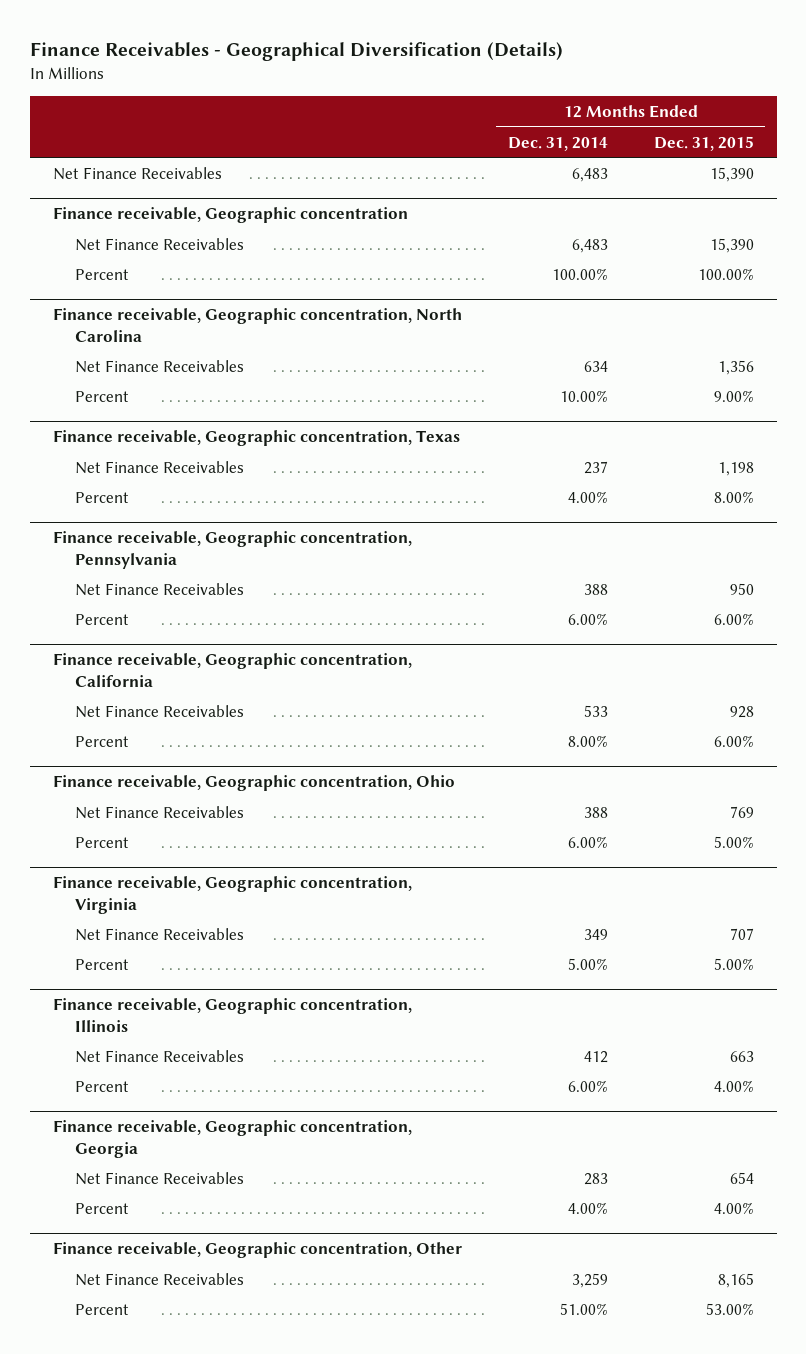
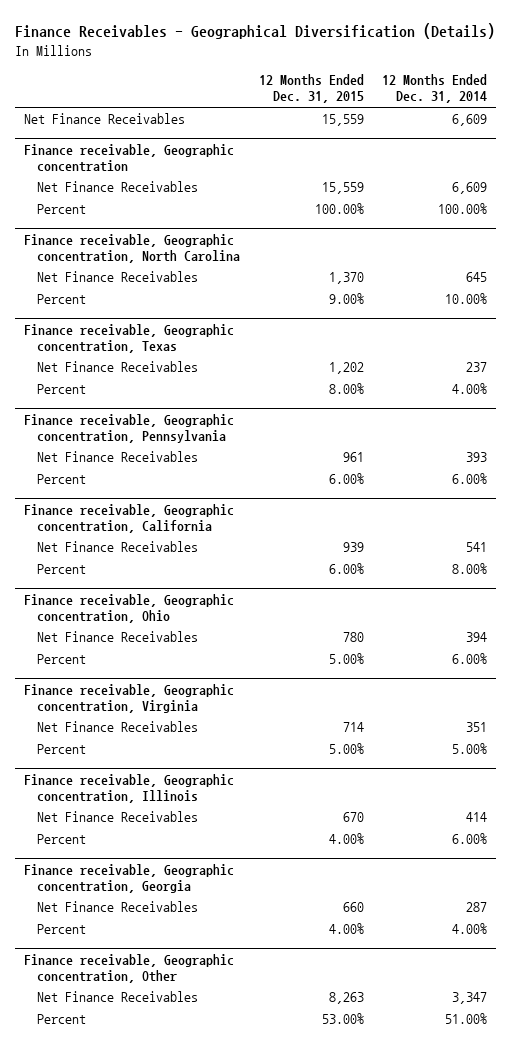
[571,167,608,182] 6,483 -> [451,114,487,127] 6,609
[709,166,754,182] 15,390 -> [321,114,364,127] 15,559
[571,238,608,253] 6,483 -> [451,182,487,195] 6,609
[709,237,754,253] 15,390 -> [321,182,364,195] 15,559
[583,360,608,372] 634 -> [465,272,487,283] 645
[717,359,754,375] 1,356 -> [328,272,364,285] 1,370
[717,461,754,476] 1,198 -> [328,362,364,375] 1,202
[583,583,608,595] 388 -> [465,452,487,463] 393
[729,582,754,595] 950 -> [342,452,364,463] 961
[583,704,608,717] 533 -> [465,542,487,553] 541
[729,705,754,718] 928 -> [342,542,364,553] 939
[583,806,608,818] 388 -> [465,632,487,643] 394
[729,805,754,818] 769 -> [342,632,364,643] 780
[583,928,608,940] 349 -> [465,722,487,733] 351
[729,927,754,940] 707 -> [342,722,364,733] 714
[583,1050,608,1063] 412 -> [465,812,487,823] 414
[729,1050,754,1062] 663 -> [342,812,364,823] 670
[583,1172,608,1185] 283 -> [465,902,487,913] 287
[729,1171,754,1184] 654 -> [342,902,364,913] 660
[571,1272,608,1288] 3,259 -> [451,992,487,1005] 3,347
[717,1272,754,1288] 8,165 -> [328,992,364,1005] 8,263

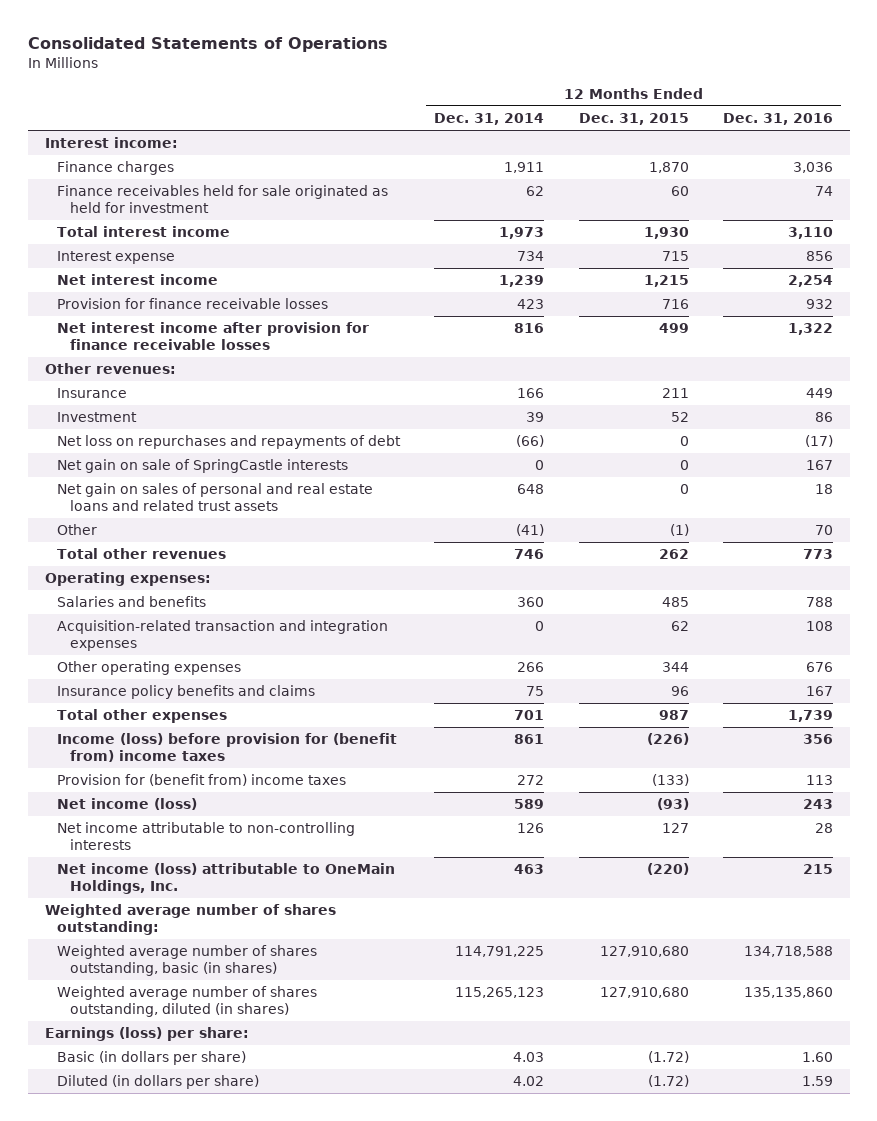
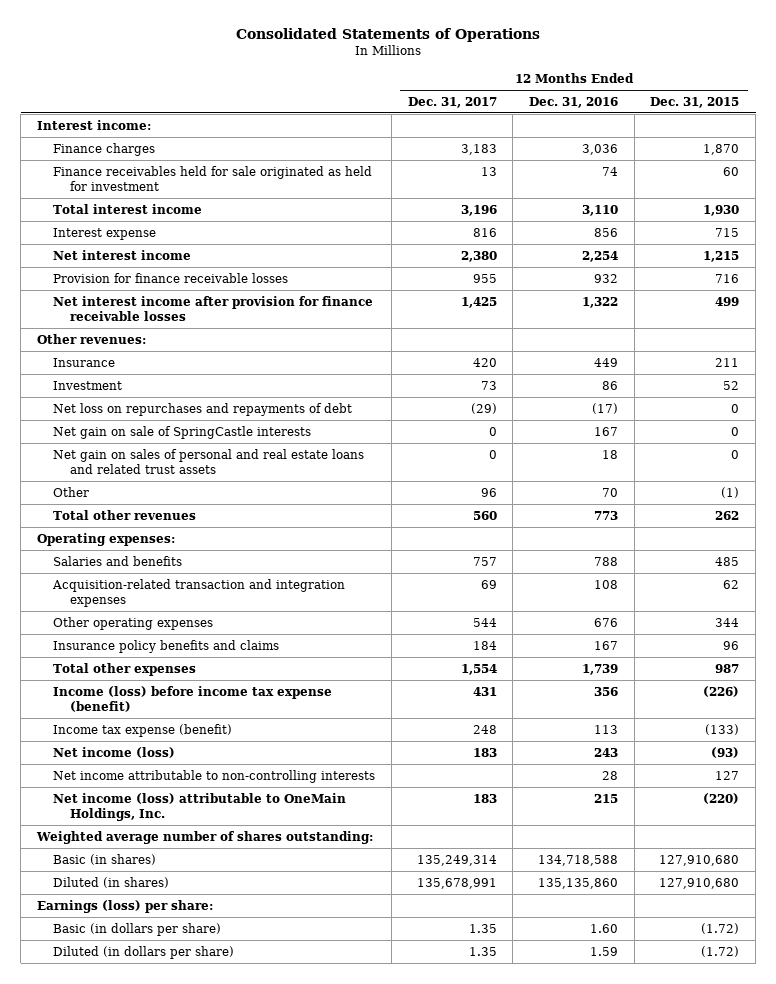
[434,113,545,126] Dec. 31, 2014 -> none
none -> [407,96,497,108] Dec. 31, 2017
[57,733,398,762] Income (loss) before provision for (benefit from) income taxes -> [53,685,333,713] Income (loss) before income tax expense (benefit)
[57,774,347,787] Provision for (benefit from) income taxes -> [53,723,233,737] Income tax expense (benefit)
[57,945,318,976] Weighted average number of shares outstanding, basic (in shares) -> [53,853,157,865] Basic (in shares)
[57,986,318,1017] Weighted average number of shares outstanding, diluted (in shares) -> [53,876,170,888] Diluted (in shares)

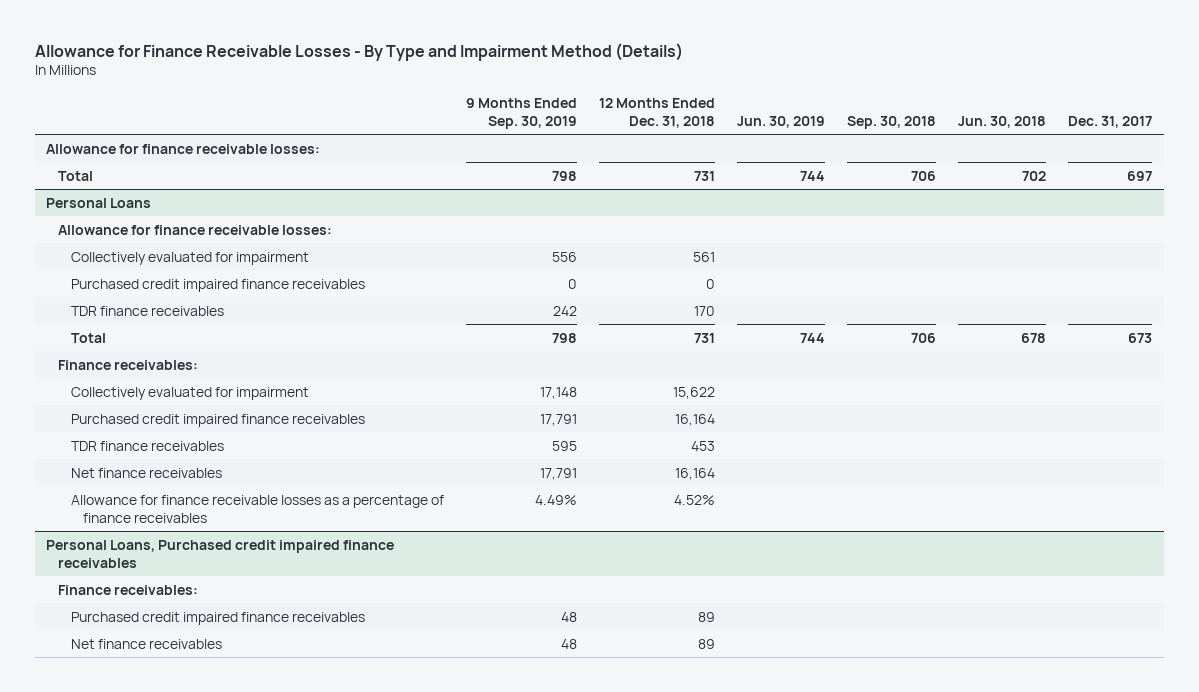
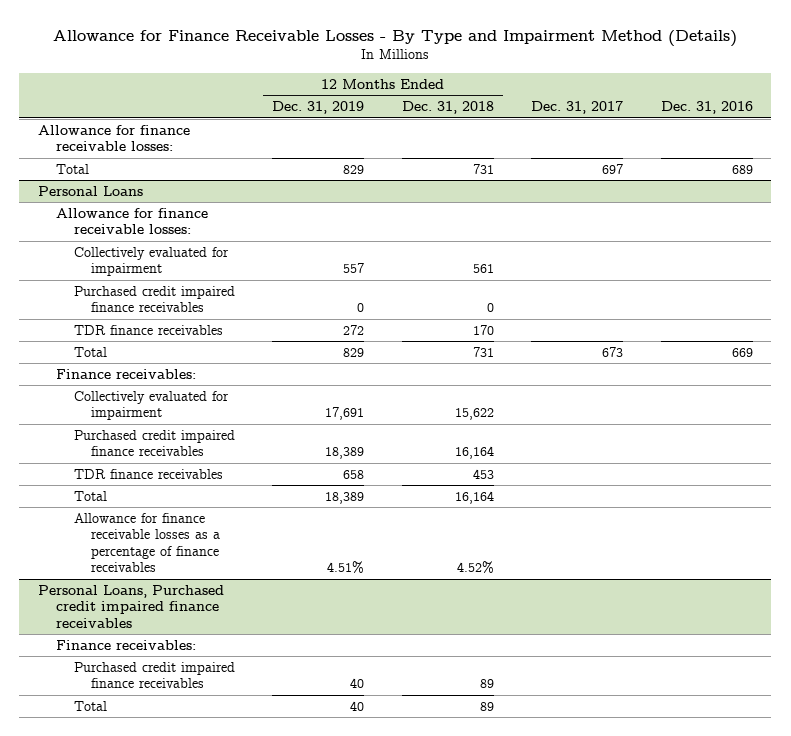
[465,97,577,129] 9 Months Ended Sep. 30, 2019 -> none
[737,115,826,128] Jun. 30, 2019 -> none
[847,115,937,129] Sep. 30, 2018 -> none
[958,115,1047,128] Jun. 30, 2018 -> none
none -> [272,101,365,115] Dec. 31, 2019
none -> [660,101,753,115] Dec. 31, 2016
[70,467,222,478] Net finance receivables -> [73,490,107,501] Total
[70,638,222,649] Net finance receivables -> [73,700,107,711] Total

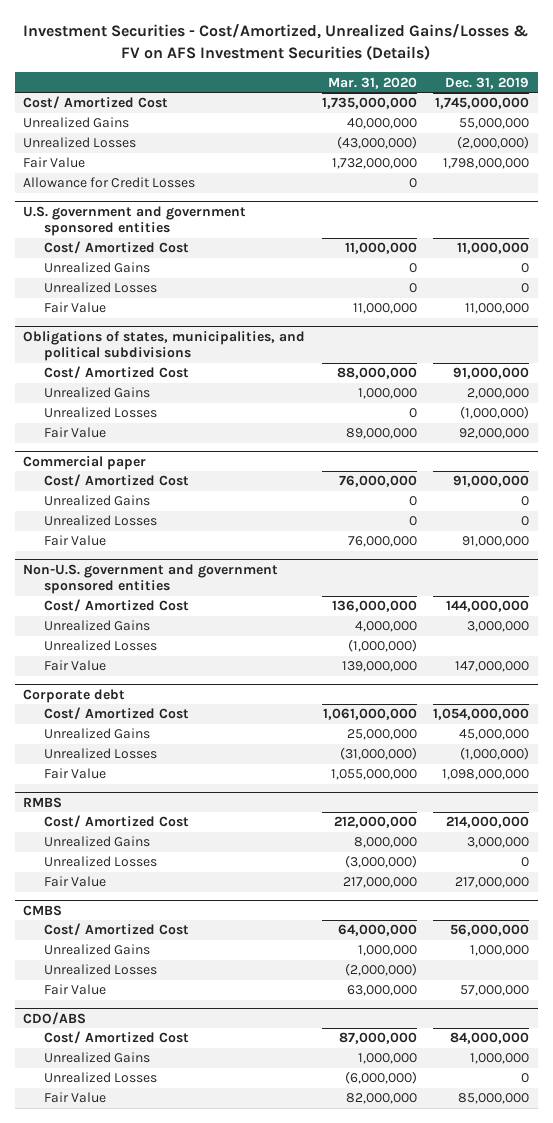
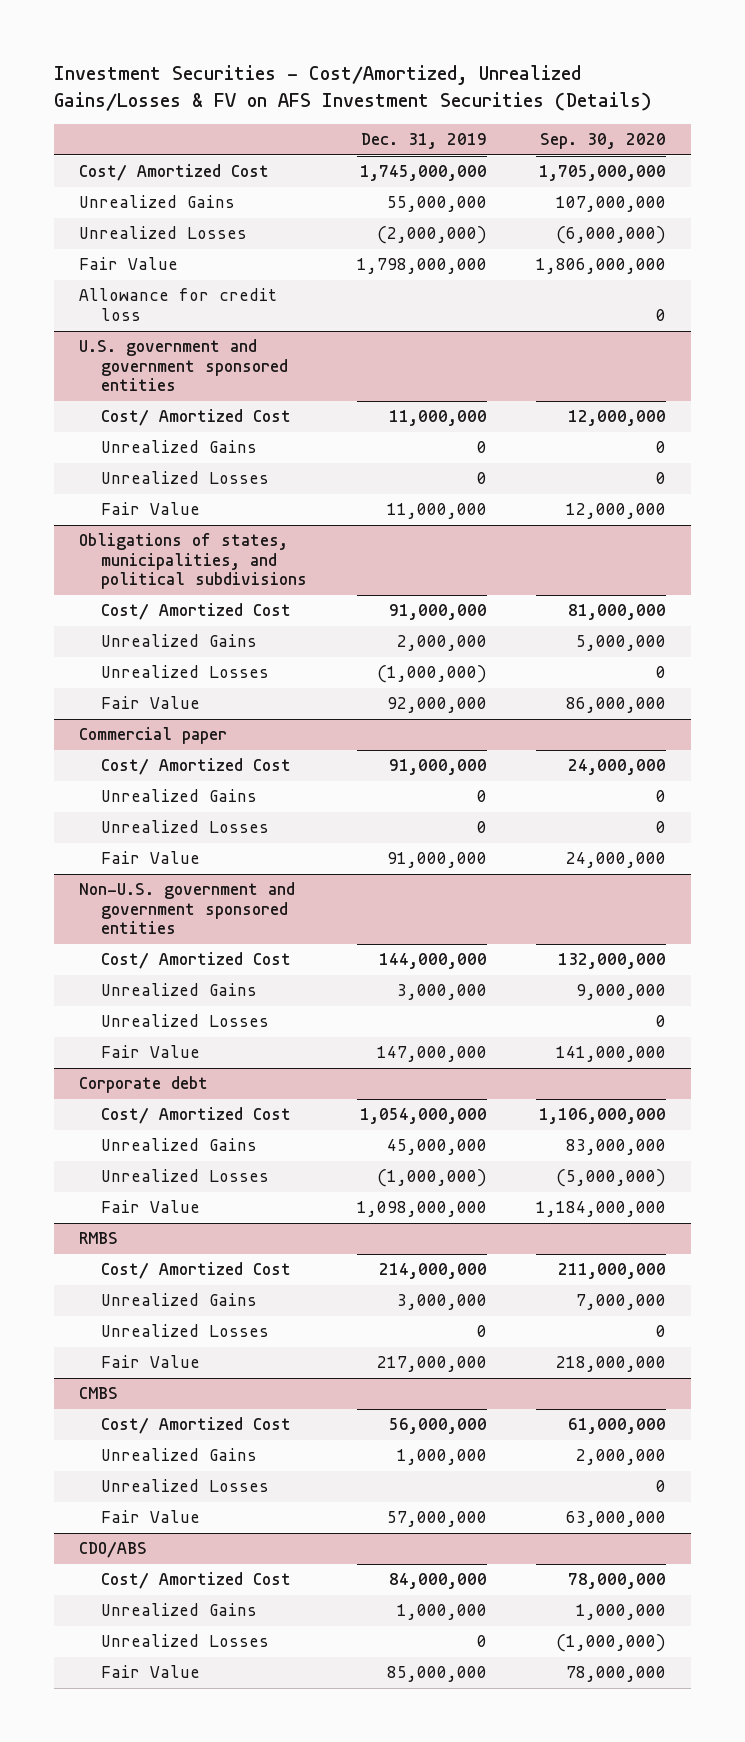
[327,76,417,89] Mar. 31, 2020 -> none
none -> [540,132,667,149] Sep. 30, 2020
[23,177,196,189] Allowance for Credit Losses -> [78,288,277,321] Allowance for credit loss

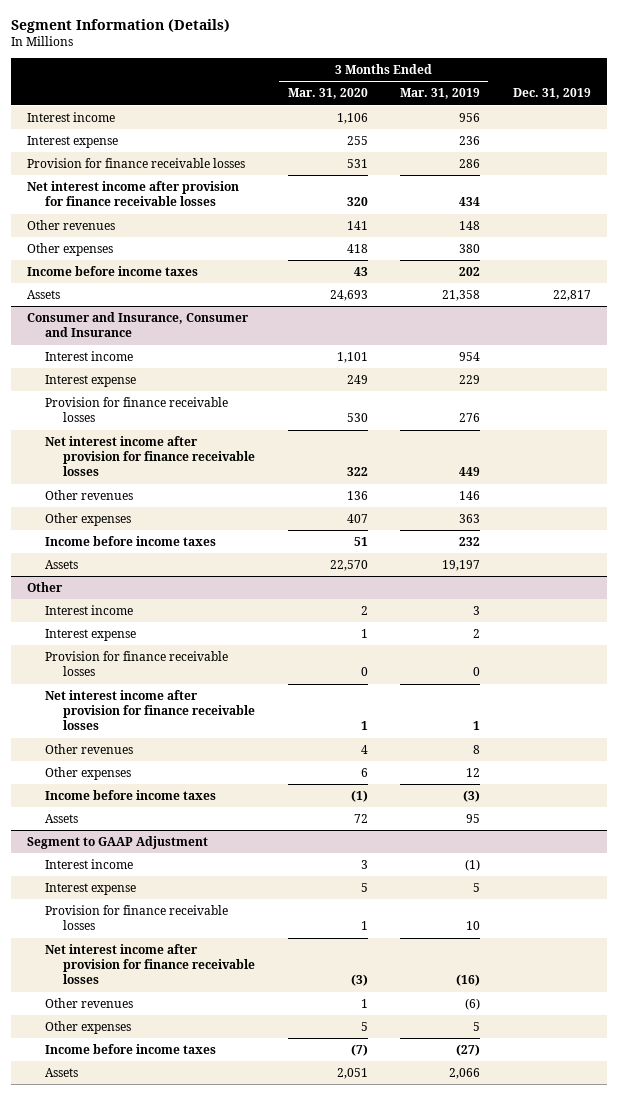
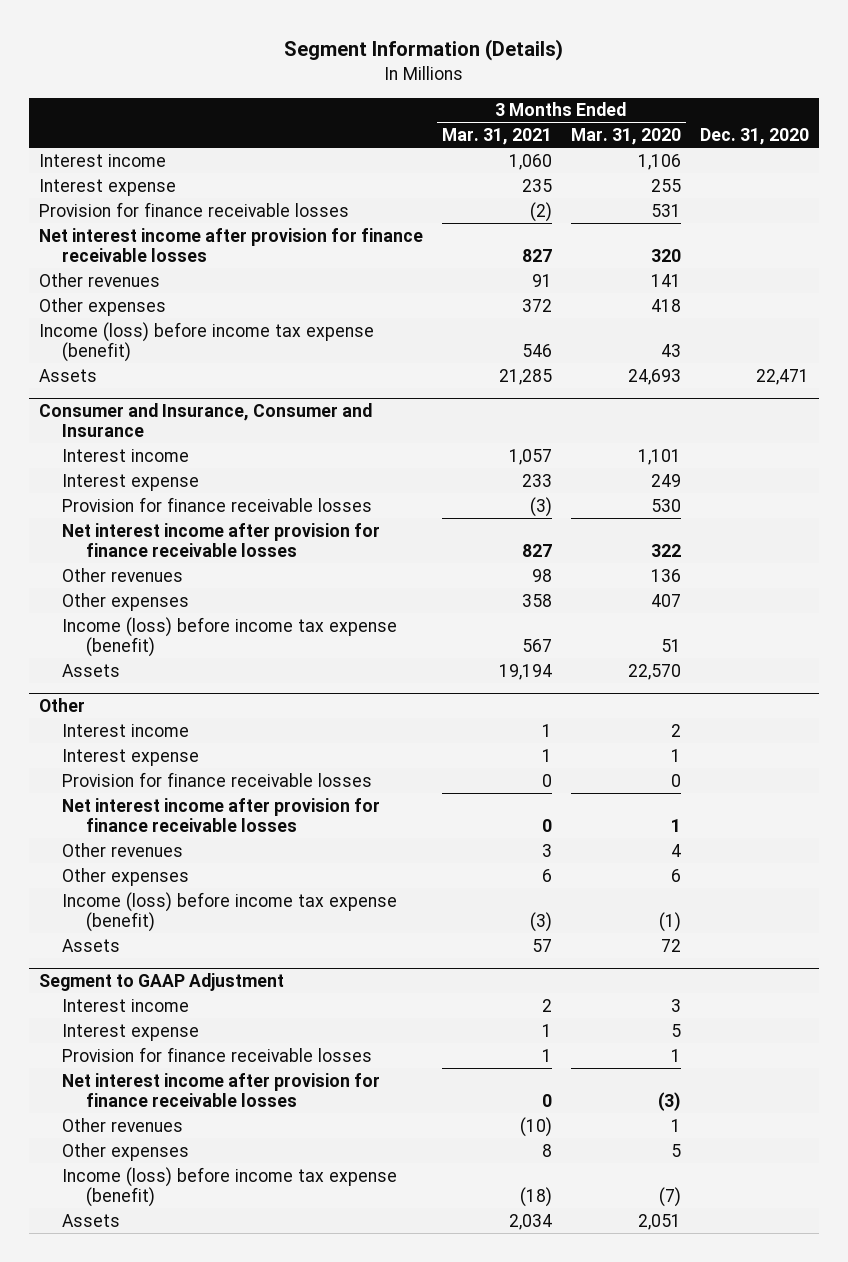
[400,88,481,100] Mar. 31, 2019 -> none
[512,88,591,100] Dec. 31, 2019 -> none
none -> [441,127,552,145] Mar. 31, 2021
none -> [700,127,810,145] Dec. 31, 2020
[27,266,199,277] Income before income taxes -> [38,321,374,363] Income (loss) before income tax expense (benefit)
[45,536,217,547] Income before income taxes -> [62,616,398,658] Income (loss) before income tax expense (benefit)
[45,790,217,801] Income before income taxes -> [62,891,398,933] Income (loss) before income tax expense (benefit)
[45,1044,217,1055] Income before income taxes -> [62,1166,398,1208] Income (loss) before income tax expense (benefit)

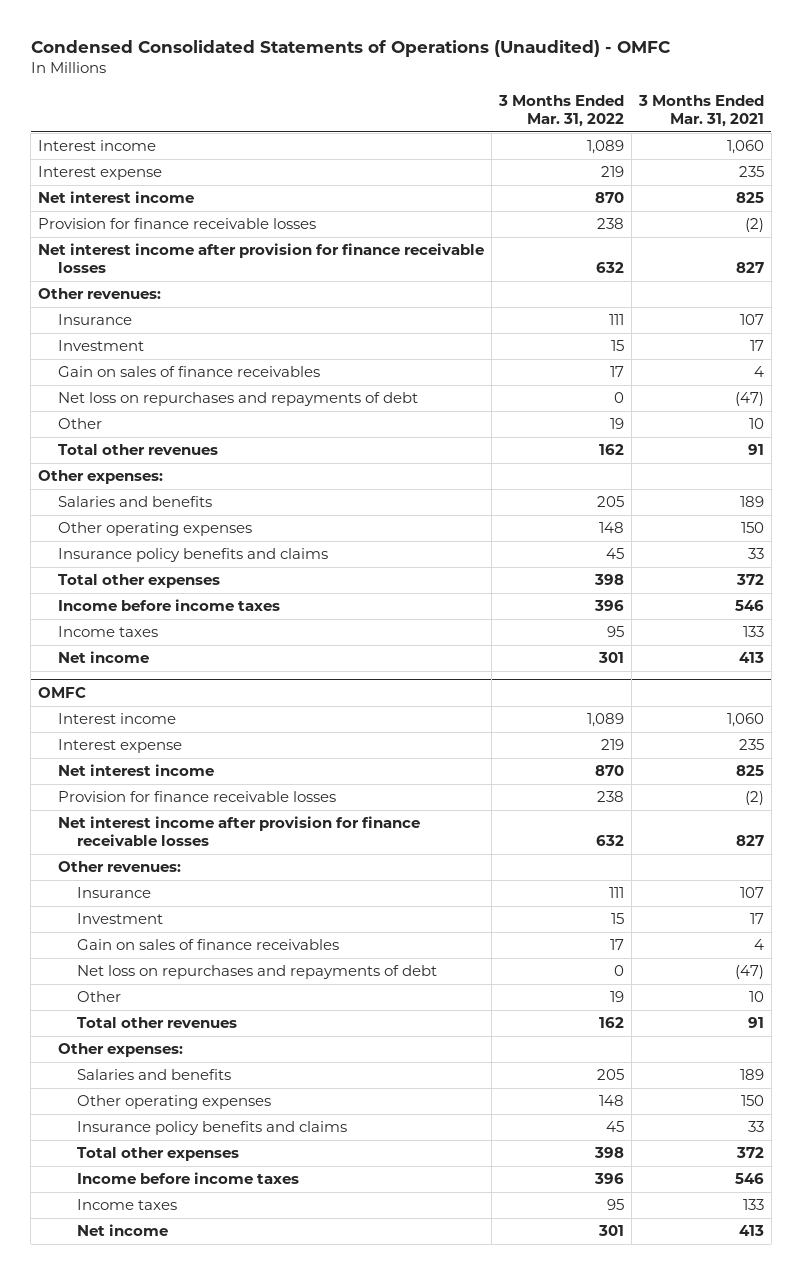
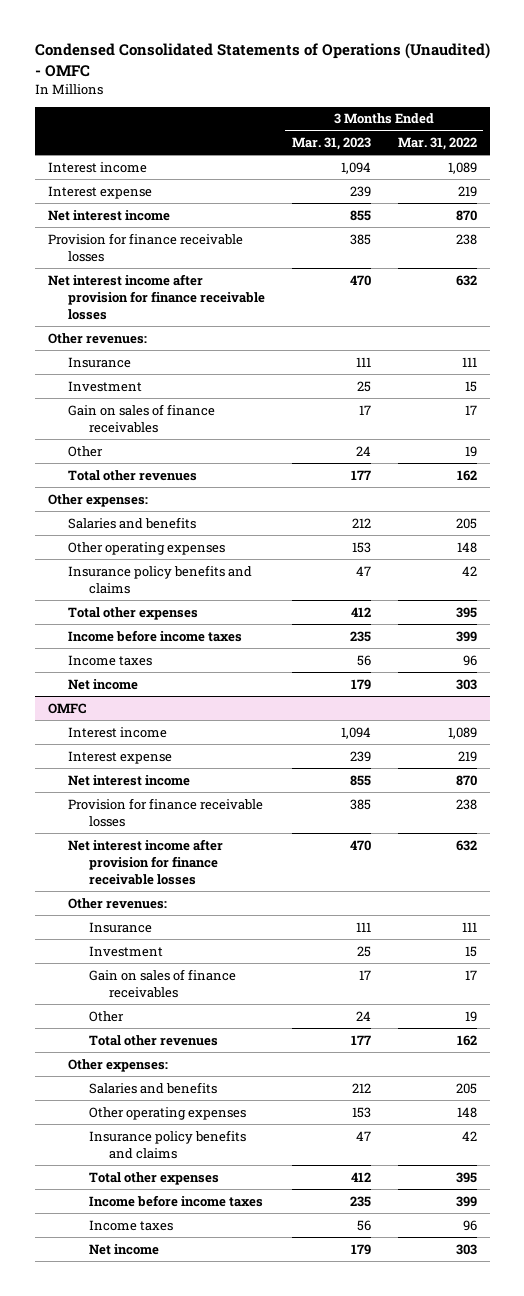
[637,95,764,128] 3 Months Ended Mar. 31, 2021 -> none
none -> [291,137,371,151] Mar. 31, 2023
[57,391,418,406] Net loss on repurchases and repayments of debt -> none
[605,547,624,559] 45 -> [461,565,477,576] 42
[593,573,624,585] 398 -> [455,606,477,618] 395
[593,599,624,611] 396 -> [455,630,477,642] 399
[606,625,624,637] 95 -> [462,654,477,666] 96
[597,651,624,663] 301 -> [455,678,477,690] 303
[77,964,438,979] Net loss on repurchases and repayments of debt -> none
[605,1120,624,1132] 45 -> [461,1130,477,1141] 42
[593,1146,624,1158] 398 -> [455,1171,477,1183] 395
[593,1172,624,1184] 396 -> [455,1195,477,1207] 399
[606,1198,624,1210] 95 -> [462,1219,477,1231] 96
[597,1224,624,1236] 301 -> [455,1243,477,1255] 303

